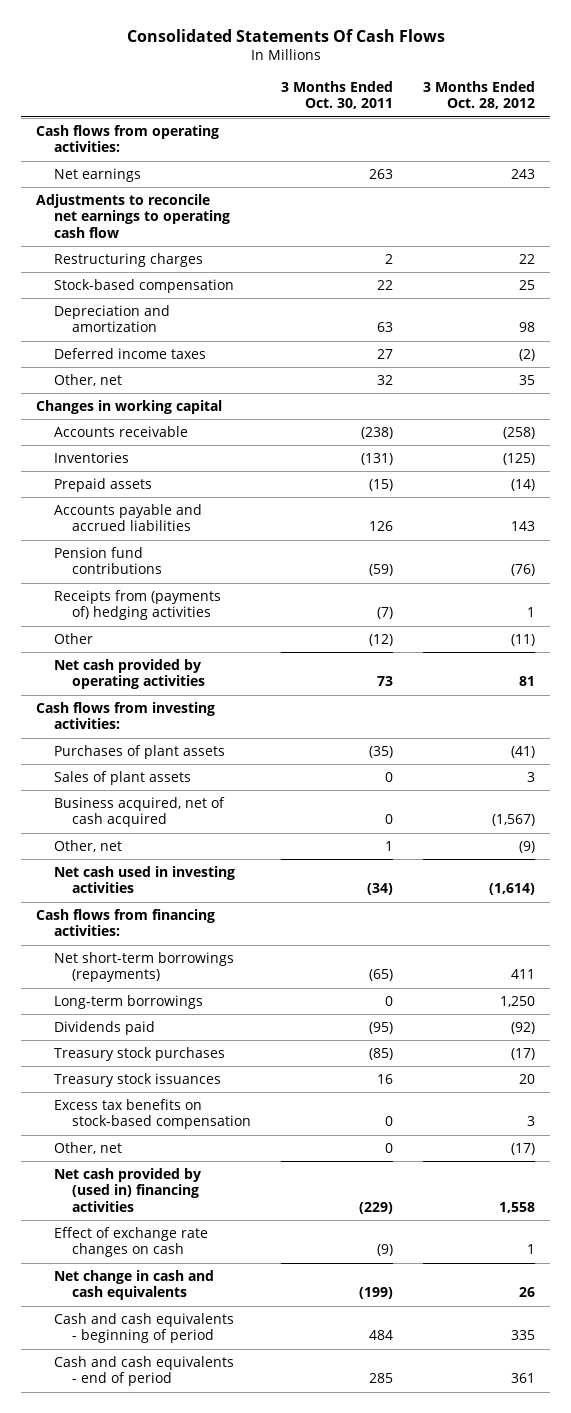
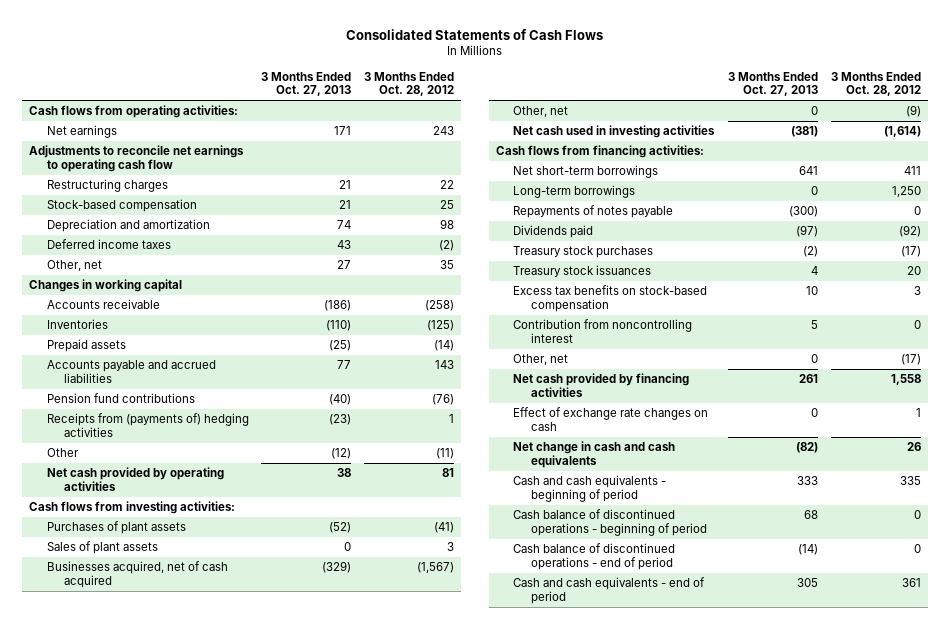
[126,29,445,43] Consolidated Statements Of Cash Flows -> [346,29,604,41] Consolidated Statements of Cash Flows
[280,80,393,110] 3 Months Ended Oct. 30, 2011 -> none
none -> [261,71,352,97] 3 Months Ended Oct. 27, 2013
[53,796,225,828] Business acquired, net of cash acquired -> [46,561,228,588] Businesses acquired, net of cash acquired
[53,951,234,983] Net short-term borrowings (repayments) -> [513,165,659,179] Net short-term borrowings
none -> [513,205,674,219] Repayments of notes payable
none -> [513,319,693,343] Contribution from noncontrolling interest
[53,1167,201,1212] Net cash provided by (used in) financing activities -> [513,373,690,397] Net cash provided by financing activities
none -> [513,509,707,536] Cash balance of discontinued operations - beginning of period
none -> [513,543,676,570] Cash balance of discontinued operations - end of period

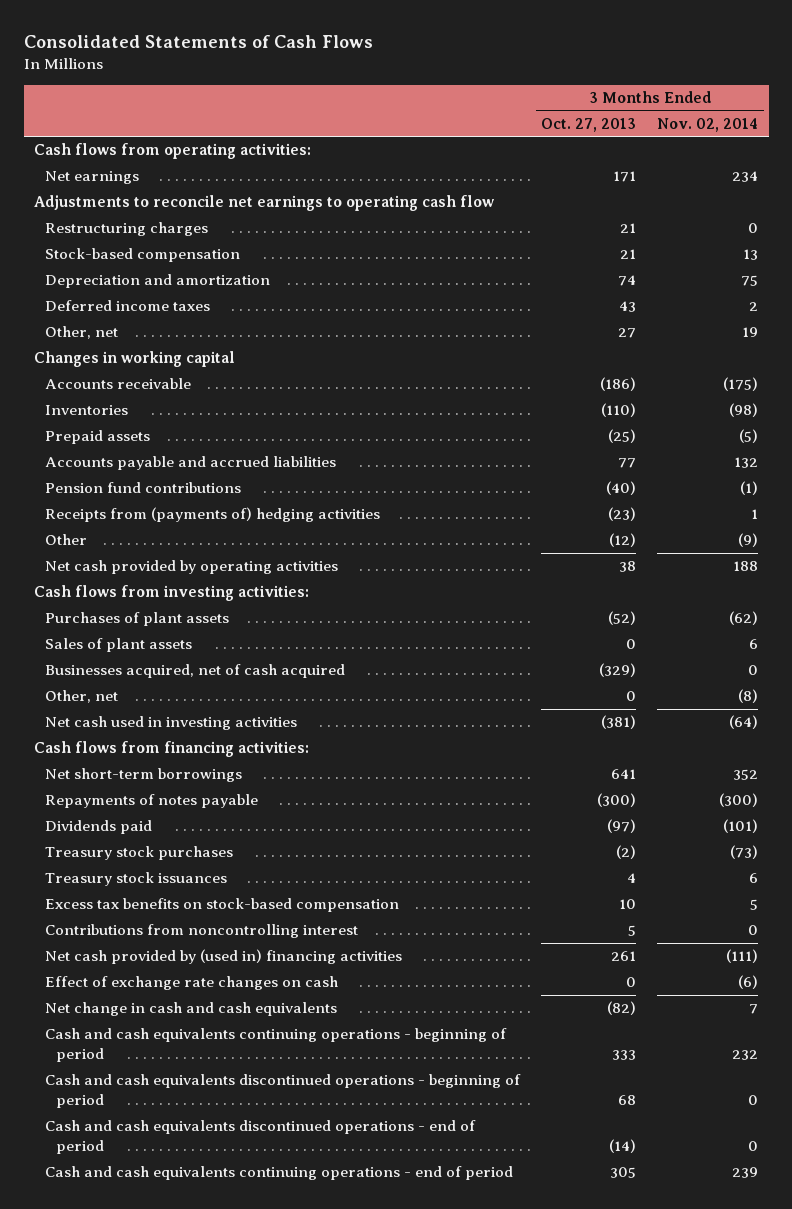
[364,71,455,97] 3 Months Ended Oct. 28, 2012 -> none
none -> [657,117,759,132] Nov. 02, 2014
[513,185,636,199] Long-term borrowings -> none
[513,354,569,366] Other, net -> none
[513,319,693,343] Contribution from noncontrolling interest -> [45,924,359,939] Contributions from noncontrolling interest
[513,373,690,397] Net cash provided by financing activities -> [45,949,403,965] Net cash provided by (used in) financing activities
[513,475,667,502] Cash and cash equivalents - beginning of period -> [45,1028,508,1062] Cash and cash equivalents continuing operations - beginning of period
[513,509,707,536] Cash balance of discontinued operations - beginning of period -> [45,1074,522,1108] Cash and cash equivalents discontinued operations - beginning of period
[513,543,676,570] Cash balance of discontinued operations - end of period -> [45,1120,477,1154] Cash and cash equivalents discontinued operations - end of period
[513,577,706,604] Cash and cash equivalents - end of period -> [45,1166,514,1181] Cash and cash equivalents continuing operations - end of period

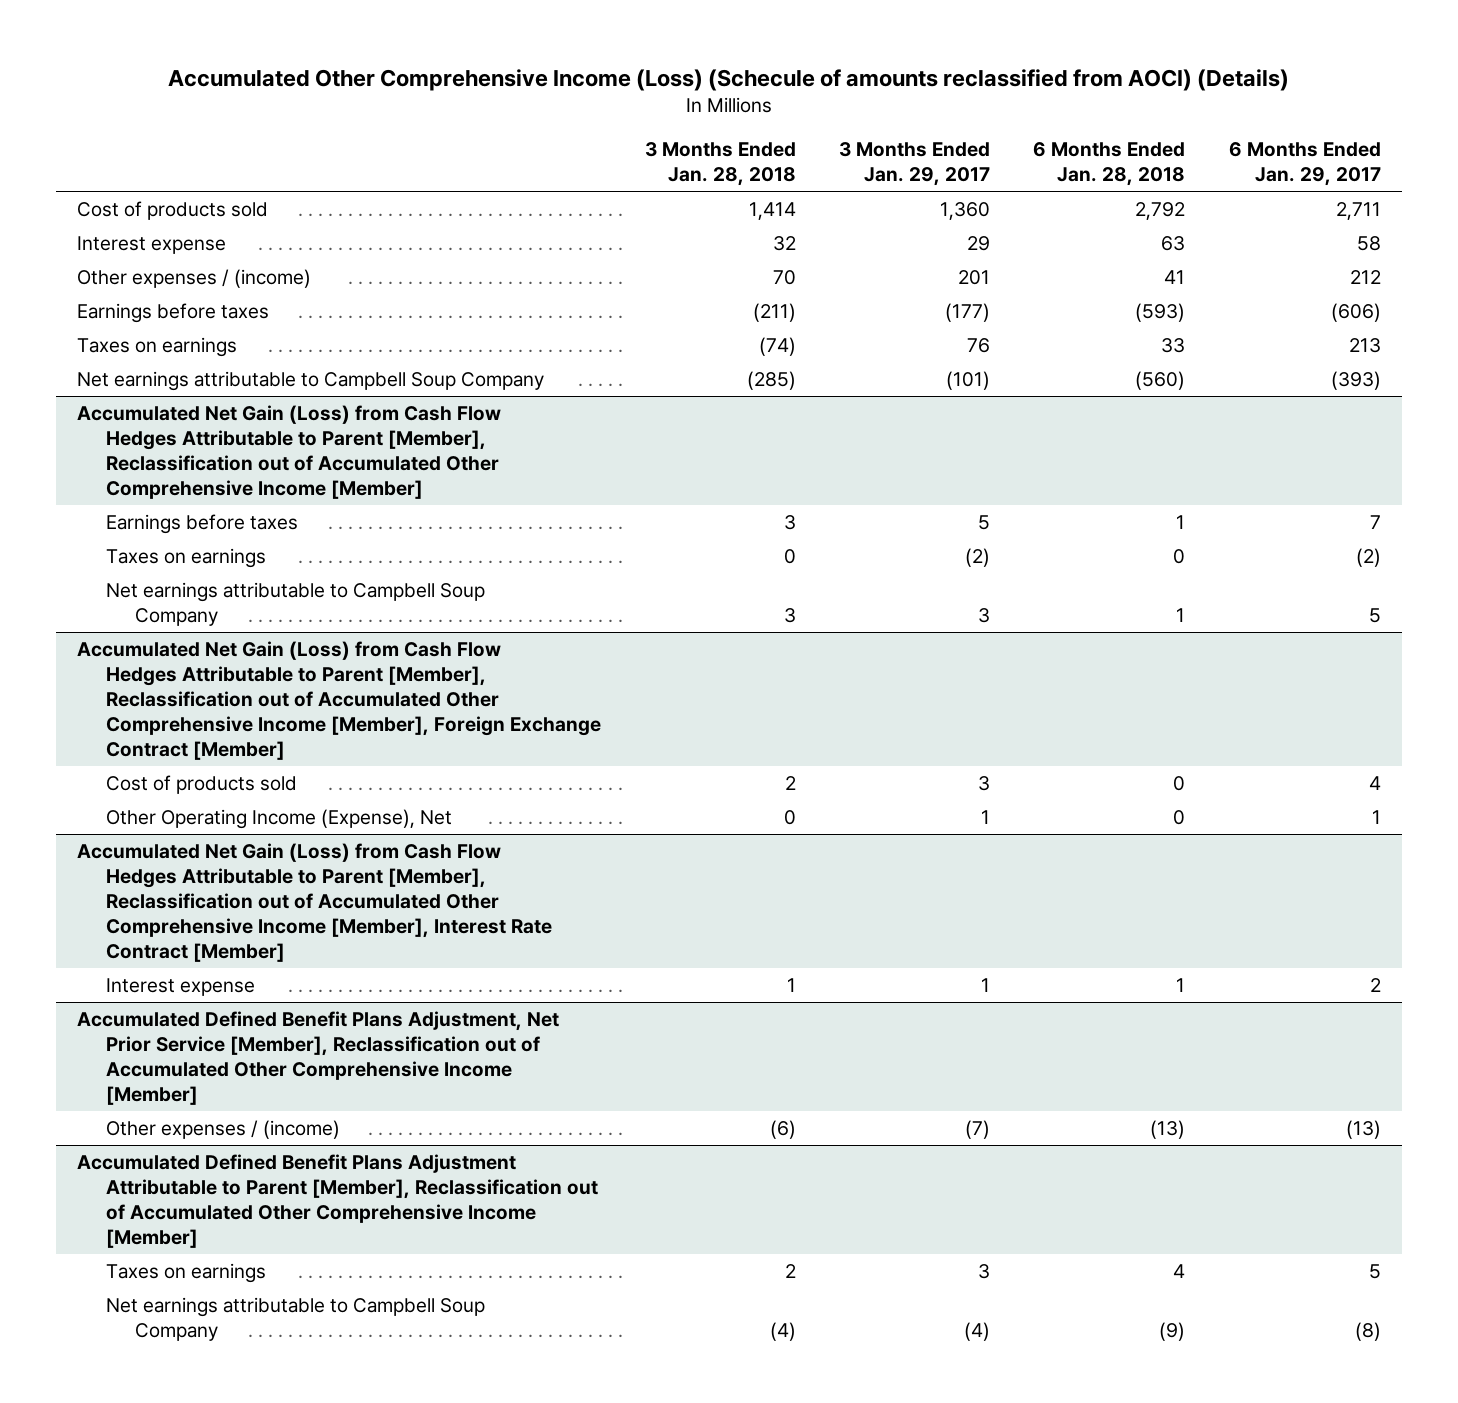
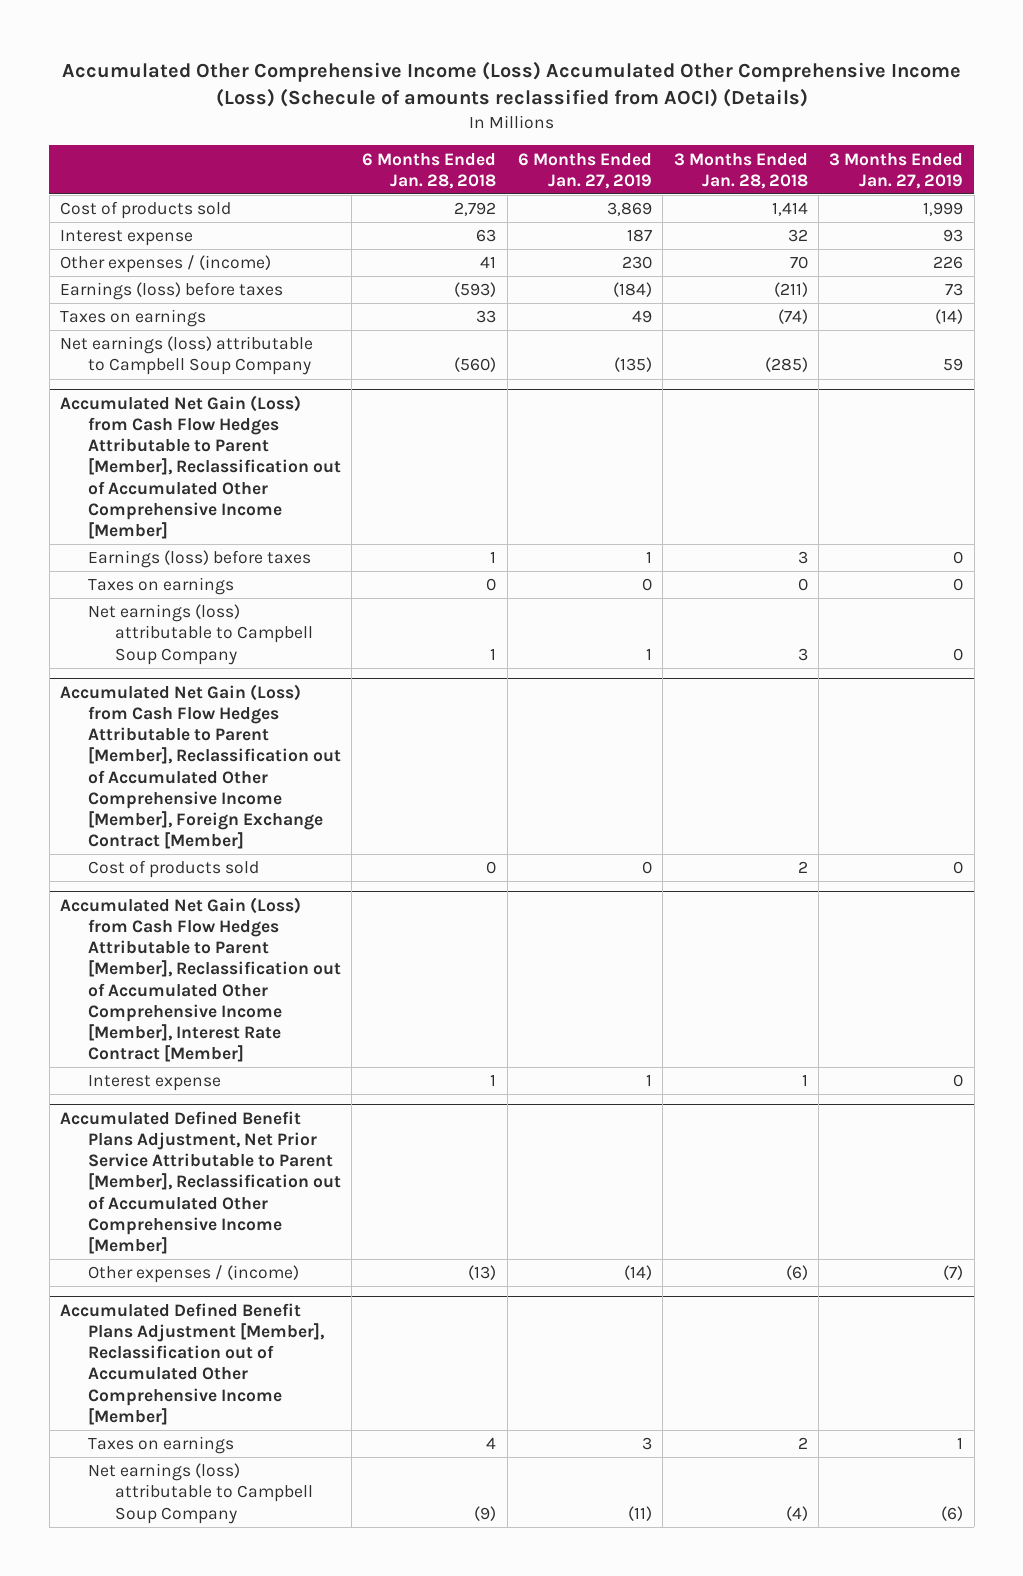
[167,68,1289,91] Accumulated Other Comprehensive Income (Loss) (Schecule of amounts reclassified from AOCI) (Details) -> [61,60,961,107] Accumulated Other Comprehensive Income (Loss) Accumulated Other Comprehensive Income (Loss) (Schecule of amounts reclassified from AOCI) (Details)
[838,142,990,186] 3 Months Ended Jan. 29, 2017 -> none
[1228,142,1381,186] 6 Months Ended Jan. 29, 2017 -> none
none -> [517,152,652,189] 6 Months Ended Jan. 27, 2019
none -> [829,152,964,189] 3 Months Ended Jan. 27, 2019
[77,302,270,323] Earnings before taxes -> [60,282,284,301] Earnings (loss) before taxes
[77,370,545,391] Net earnings attributable to Campbell Soup Company -> [60,336,314,376] Net earnings (loss) attributable to Campbell Soup Company
[106,513,299,534] Earnings before taxes -> [87,550,311,569] Earnings (loss) before taxes
[106,581,486,626] Net earnings attributable to Campbell Soup Company -> [87,604,314,665] Net earnings (loss) attributable to Campbell Soup Company
[106,808,453,829] Other Operating Income (Expense), Net -> none
[77,1010,560,1105] Accumulated Defined Benefit Plans Adjustment, Net Prior Service [Member], Reclassification out of Accumulated Other Comprehensive Income [Member] -> [60,1110,341,1254] Accumulated Defined Benefit Plans Adjustment, Net Prior Service Attributable to Parent [Member], Reclassification out of Accumulated Other Comprehensive Income [Member]
[77,1153,599,1248] Accumulated Defined Benefit Plans Adjustment Attributable to Parent [Member], Reclassification out of Accumulated Other Comprehensive Income [Member] -> [60,1302,324,1425] Accumulated Defined Benefit Plans Adjustment [Member], Reclassification out of Accumulated Other Comprehensive Income [Member]
[106,1296,486,1341] Net earnings attributable to Campbell Soup Company -> [87,1463,314,1524] Net earnings (loss) attributable to Campbell Soup Company

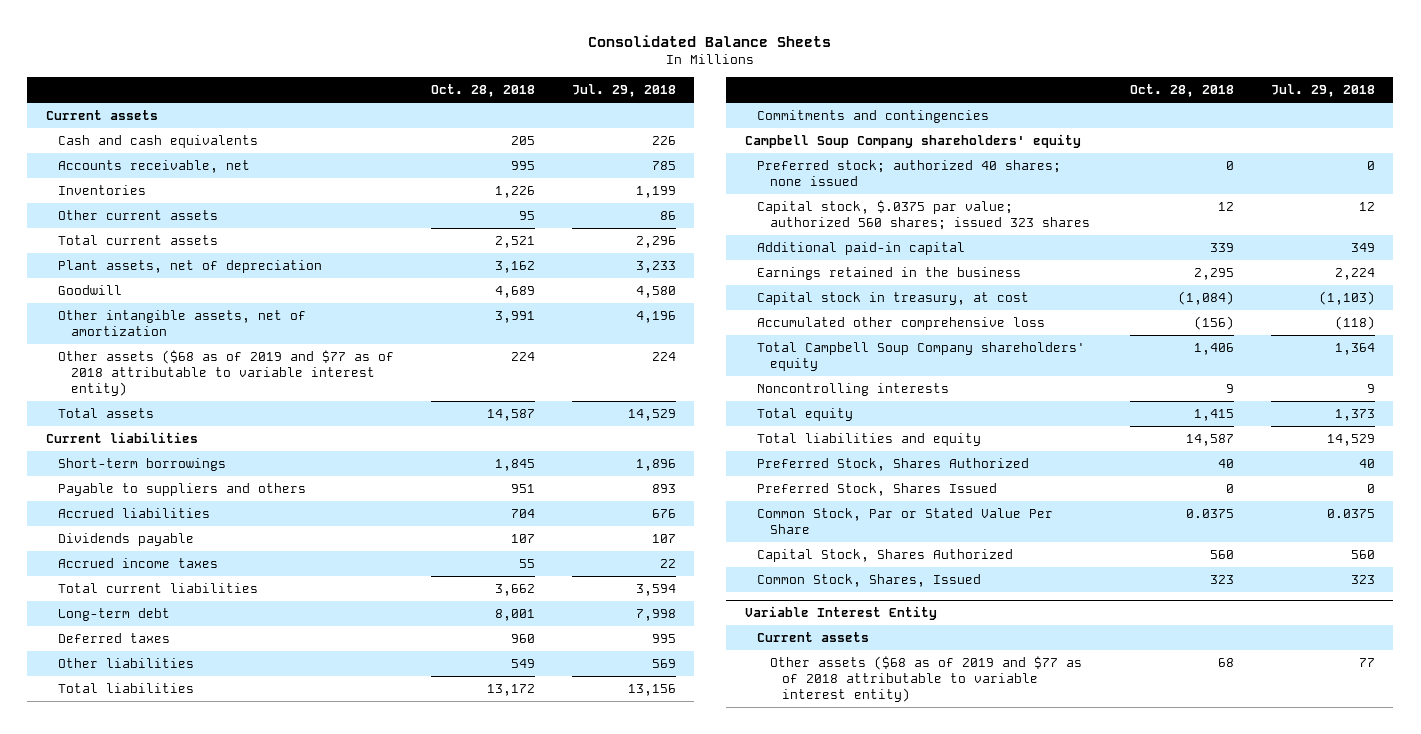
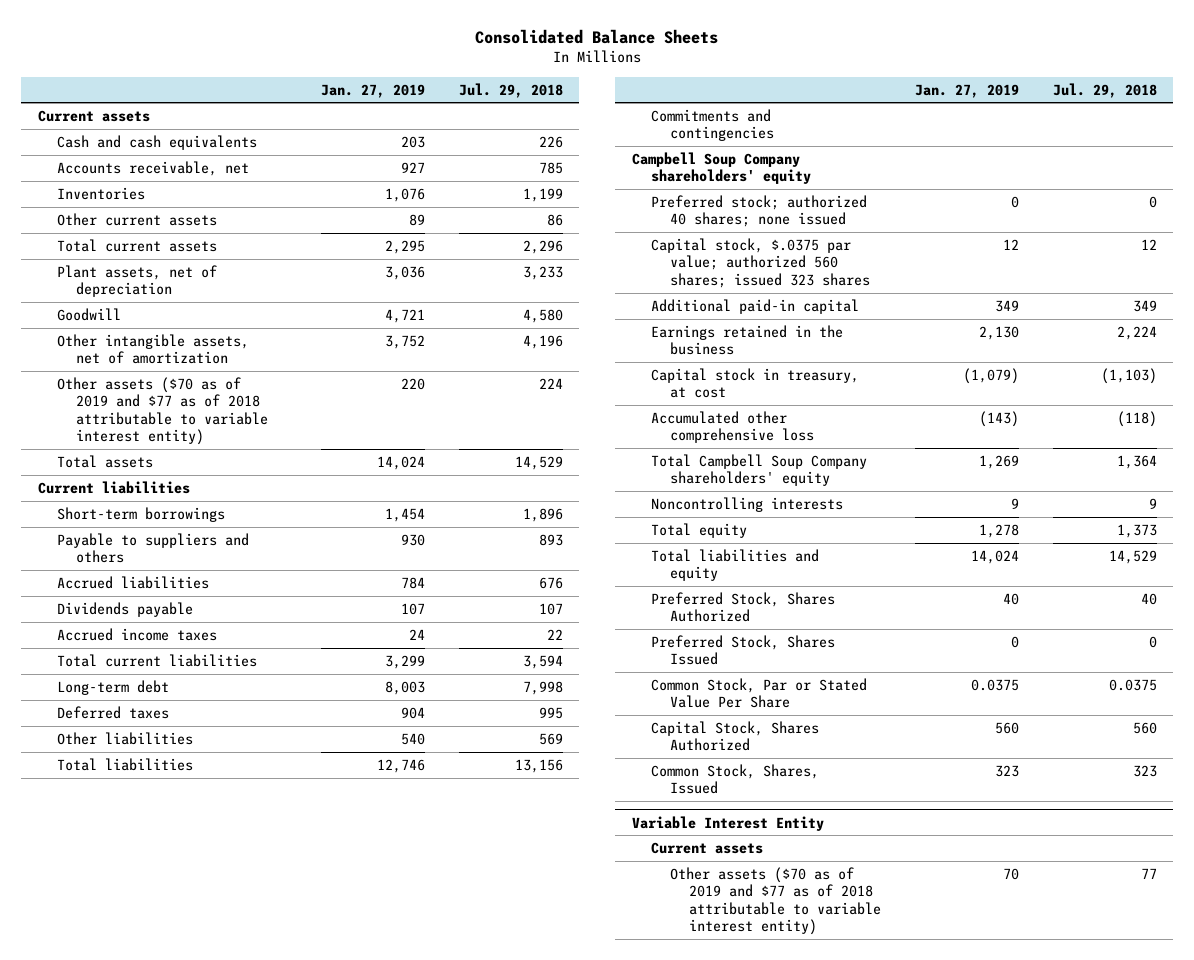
[431,84,536,98] Oct. 28, 2018 -> none
none -> [320,83,425,98] Jan. 27, 2019
[58,350,395,397] Other assets ($68 as of 2019 and $77 as of 2018 attributable to variable interest entity) -> [56,376,269,446] Other assets ($70 as of 2019 and $77 as of 2018 attributable to variable interest entity)
[769,656,1082,703] Other assets ($68 as of 2019 and $77 as of 2018 attributable to variable interest entity) -> [670,866,882,936] Other assets ($70 as of 2019 and $77 as of 2018 attributable to variable interest entity)

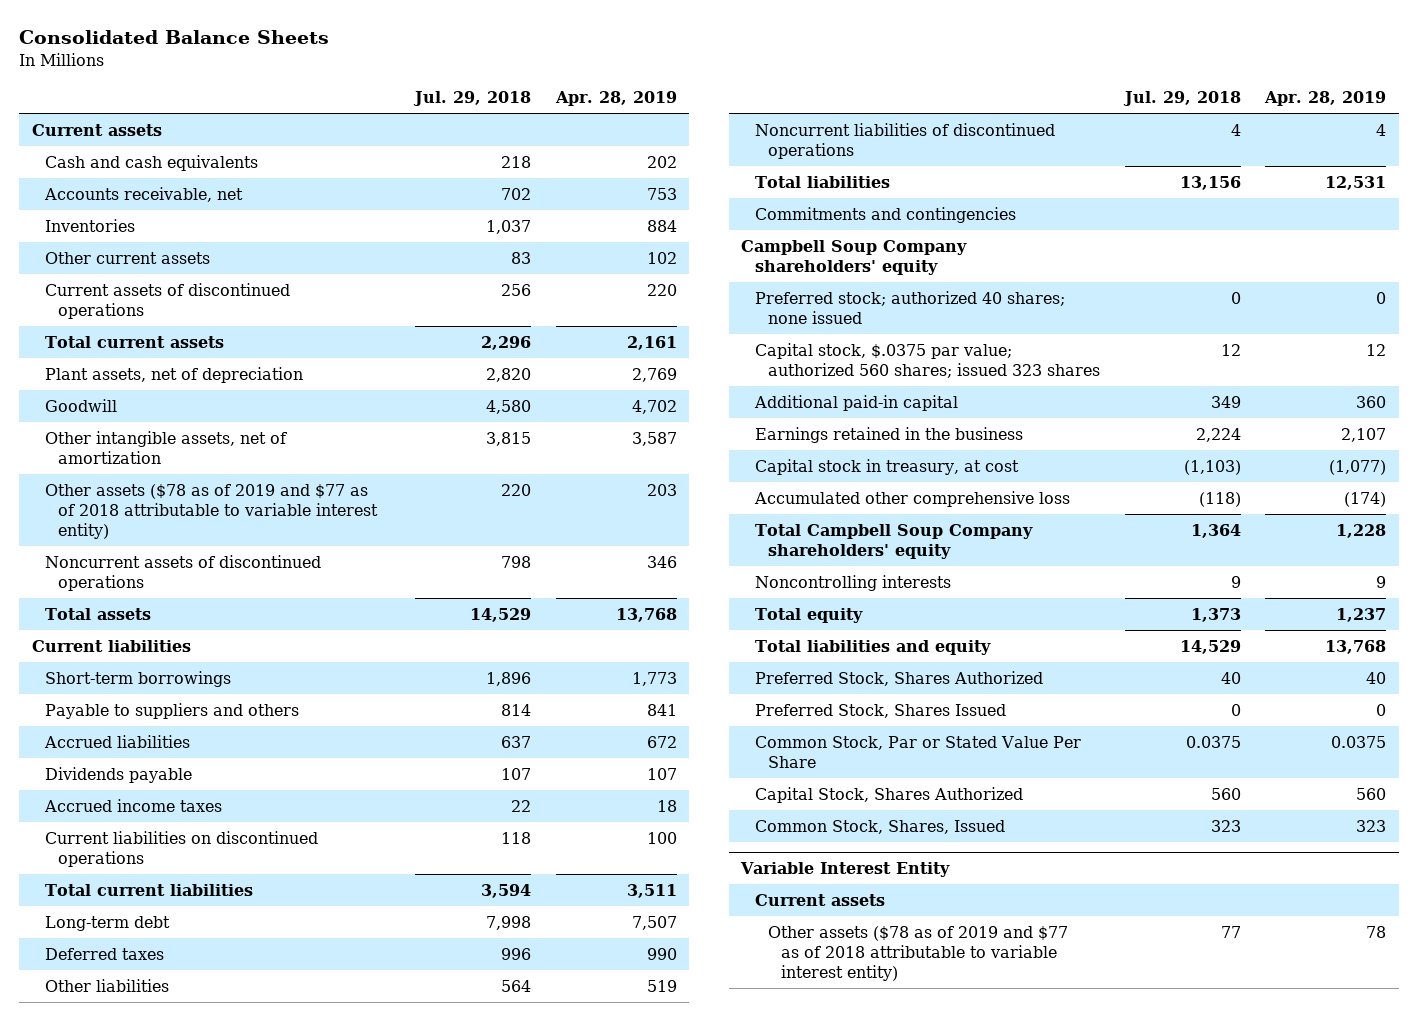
[320,83,425,98] Jan. 27, 2019 -> none
none -> [554,91,677,107] Apr. 28, 2019
[538,135,563,148] 226 -> [501,155,532,168] 218
[538,161,563,174] 785 -> [501,187,532,200] 702
[522,187,563,202] 1,199 -> [486,219,532,234] 1,037
[546,213,563,226] 86 -> [511,251,532,264] 83
none -> [45,282,291,319] Current assets of discontinued operations
[522,265,563,280] 3,233 -> [486,367,532,382] 2,820
[522,334,563,349] 4,196 -> [486,431,532,446] 3,815
[56,376,269,446] Other assets ($70 as of 2019 and $77 as of 2018 attributable to variable interest entity) -> [45,483,379,539] Other assets ($78 as of 2019 and $77 as of 2018 attributable to variable interest entity)
[538,377,563,389] 224 -> [501,483,532,496] 220
none -> [45,554,322,591] Noncurrent assets of discontinued operations
[538,533,563,546] 893 -> [501,703,532,716] 814
[538,576,563,589] 676 -> [501,735,532,748] 637
none -> [45,830,319,867] Current liabilities on discontinued operations
[538,706,563,719] 995 -> [501,947,532,960] 996
[538,732,563,745] 569 -> [501,979,532,992] 564
none -> [754,122,1055,159] Noncurrent liabilities of discontinued operations
[670,866,882,936] Other assets ($70 as of 2019 and $77 as of 2018 attributable to variable interest entity) -> [767,925,1068,981] Other assets ($78 as of 2019 and $77 as of 2018 attributable to variable interest entity)

